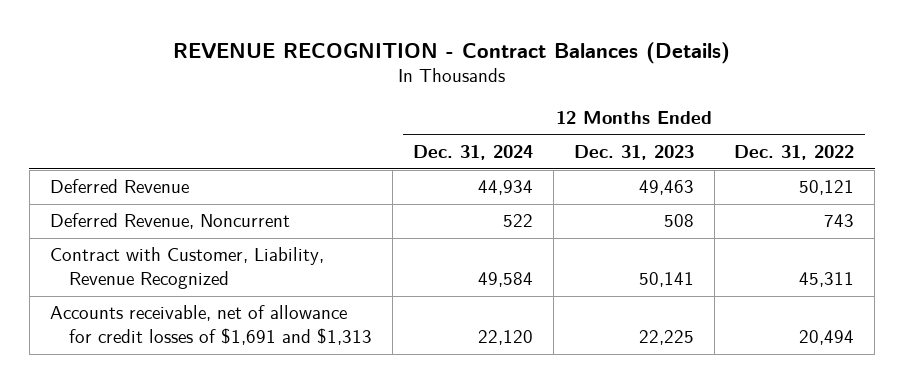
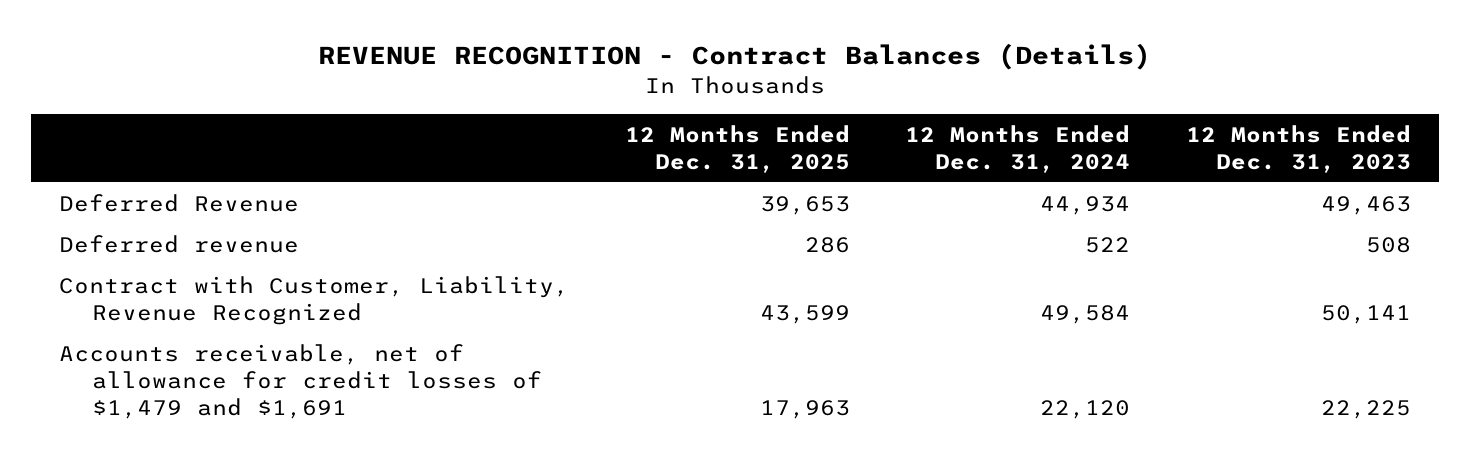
[734,145,855,161] Dec. 31, 2022 -> none
none -> [624,124,850,173] 12 Months Ended Dec. 31, 2025
[49,213,290,230] Deferred Revenue, Noncurrent -> [59,235,300,254] Deferred revenue
[49,305,372,345] Accounts receivable, net of allowance for credit losses of $1,691 and $1,313 -> [59,344,542,419] Accounts receivable, net of allowance for credit losses of $1,479 and $1,691

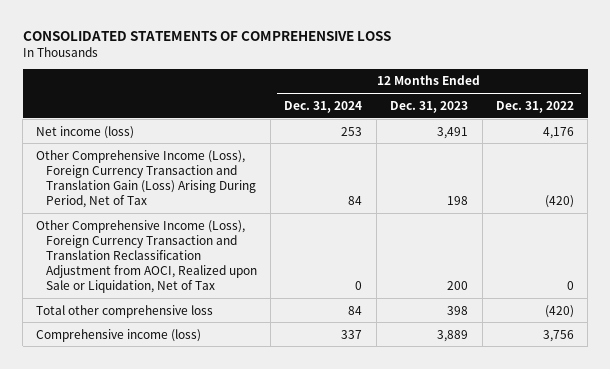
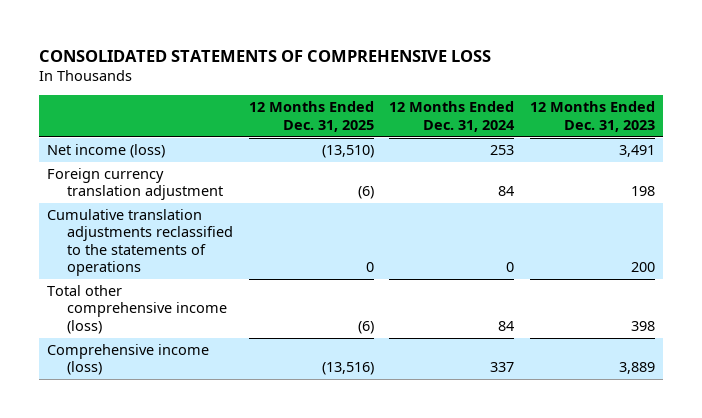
[495,100,574,113] Dec. 31, 2022 -> none
none -> [248,101,374,132] 12 Months Ended Dec. 31, 2025
[36,149,256,208] Other Comprehensive Income (Loss), Foreign Currency Transaction and Translation Gain (Loss) Arising During Period, Net of Tax -> [47,168,224,201] Foreign currency translation adjustment
[36,219,257,294] Other Comprehensive Income (Loss), Foreign Currency Transaction and Translation Reclassification Adjustment from AOCI, Realized upon Sale or Liquidation, Net of Tax -> [47,209,234,276] Cumulative translation adjustments reclassified to the statements of operations
[36,304,214,318] Total other comprehensive loss -> [47,285,228,334] Total other comprehensive income (loss)

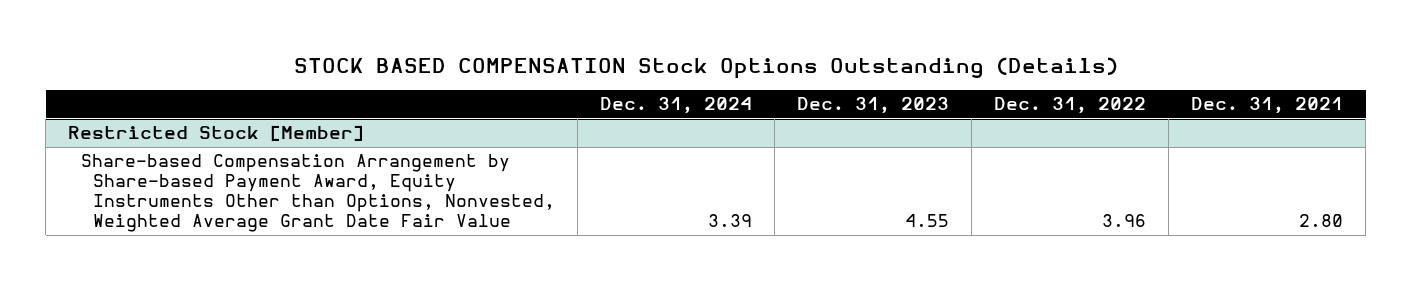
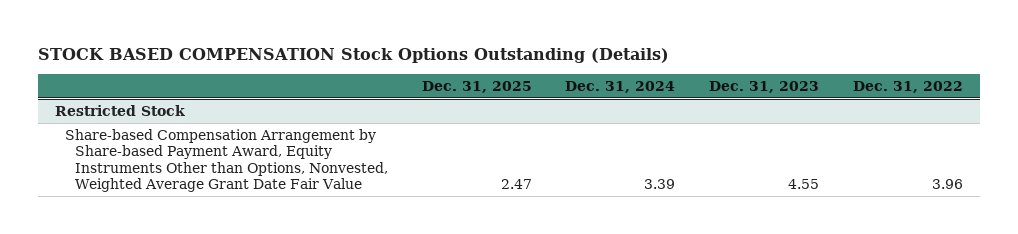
[1191,97,1344,115] Dec. 31, 2021 -> none
none -> [421,81,532,94] Dec. 31, 2025
[68,125,365,142] Restricted Stock [Member] -> [55,104,186,116] Restricted Stock

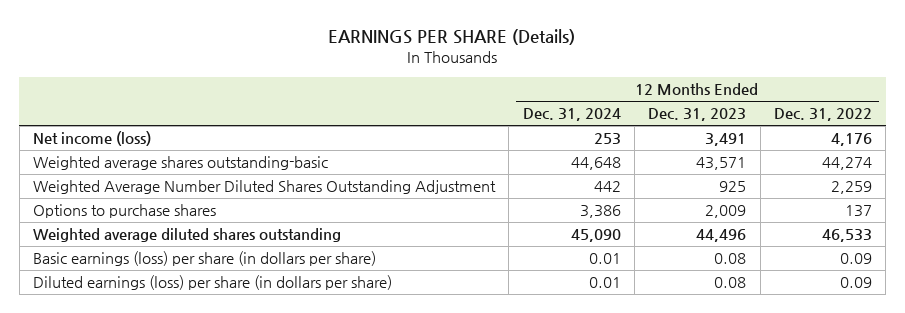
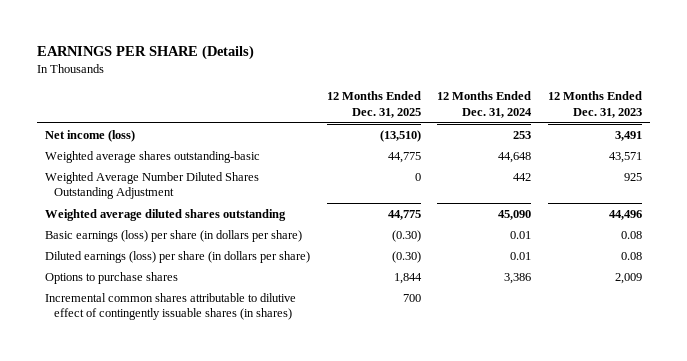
[773,108,872,122] Dec. 31, 2022 -> none
none -> [326,91,421,119] 12 Months Ended Dec. 31, 2025
[33,204,217,219] Options to purchase shares -> [45,271,179,284] Options to purchase shares
none -> [45,292,297,321] Incremental common shares attributable to dilutive effect of contingently issuable shares (in shares)

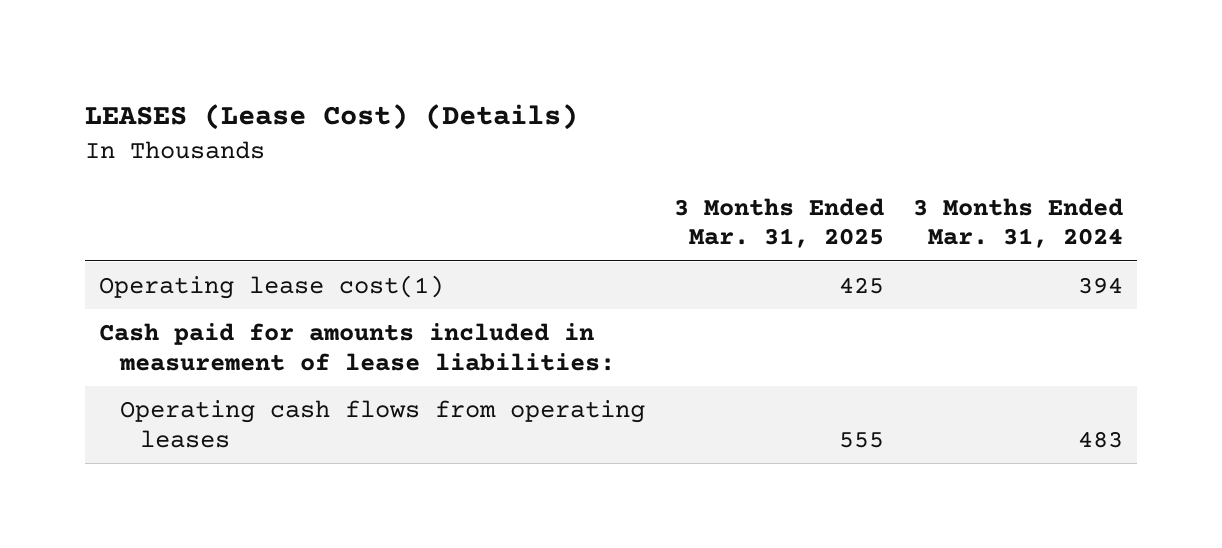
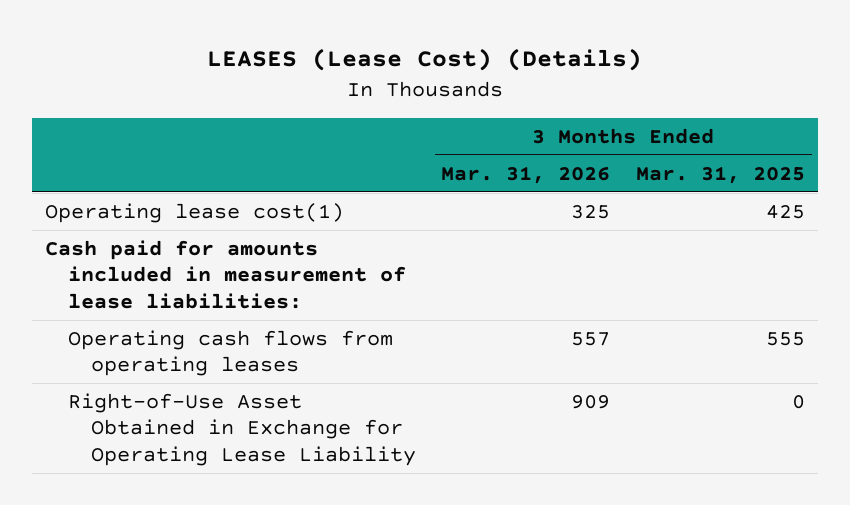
[912,197,1123,249] 3 Months Ended Mar. 31, 2024 -> none
none -> [441,165,611,184] Mar. 31, 2026
none -> [67,392,416,466] Right-of-Use Asset Obtained in Exchange for Operating Lease Liability

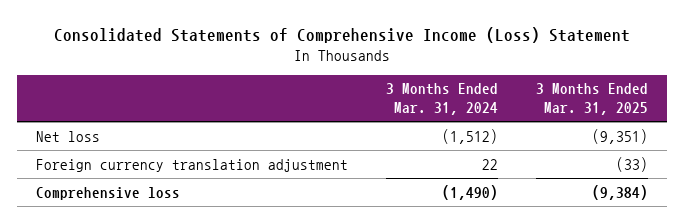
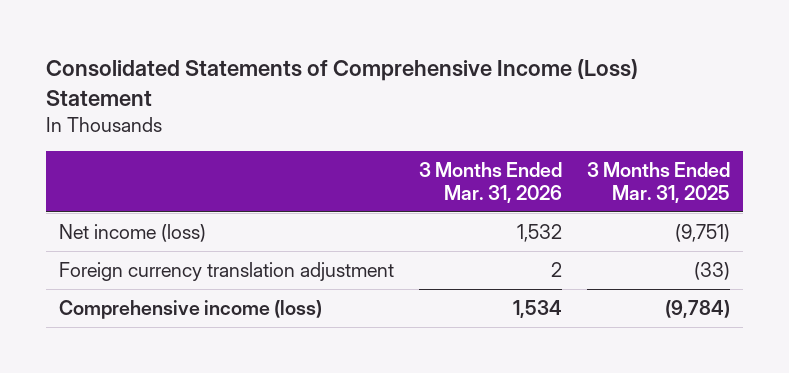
[385,83,498,116] 3 Months Ended Mar. 31, 2024 -> none
none -> [418,162,562,204] 3 Months Ended Mar. 31, 2026
[35,130,100,142] Net loss -> [58,224,206,243] Net income (loss)
[591,128,648,144] (9,351) -> [675,224,731,243] (9,751)
[35,186,180,200] Comprehensive loss -> [58,300,322,320] Comprehensive income (loss)
[591,184,648,200] (9,384) -> [665,300,731,319] (9,784)

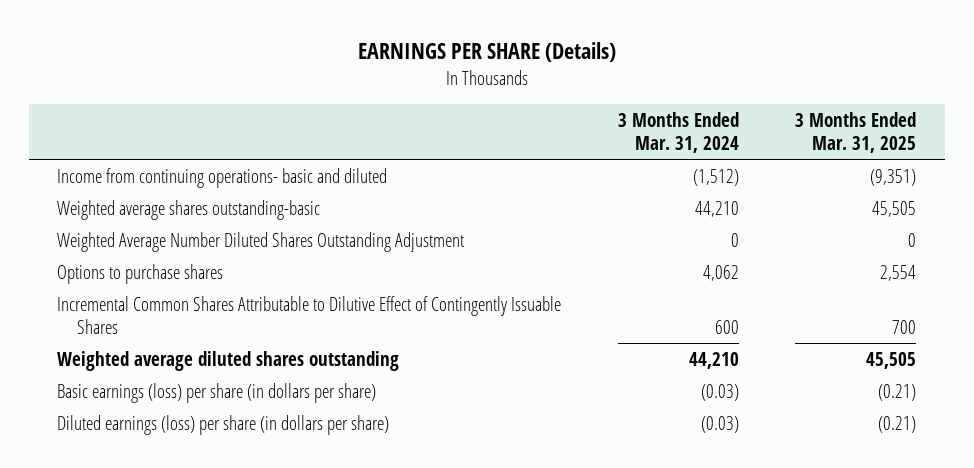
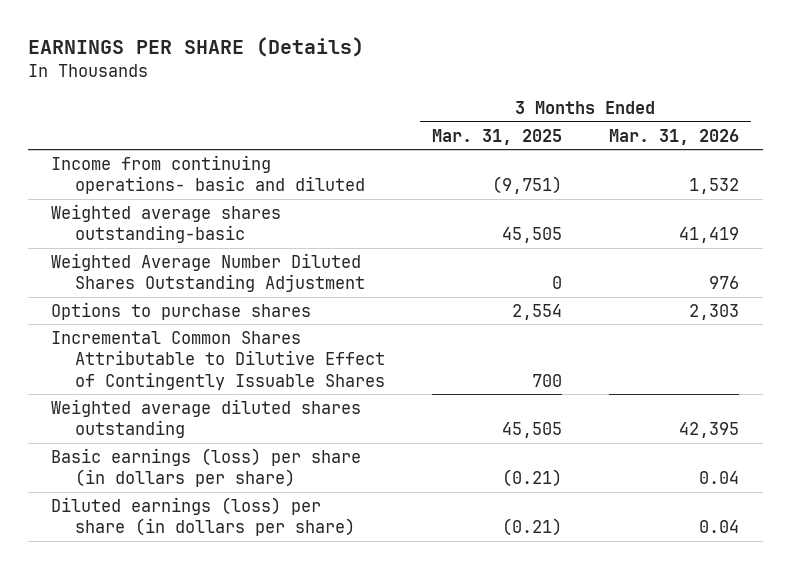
[617,111,739,153] 3 Months Ended Mar. 31, 2024 -> none
none -> [608,128,739,145] Mar. 31, 2026
[870,169,917,187] (9,351) -> [491,176,562,195] (9,751)

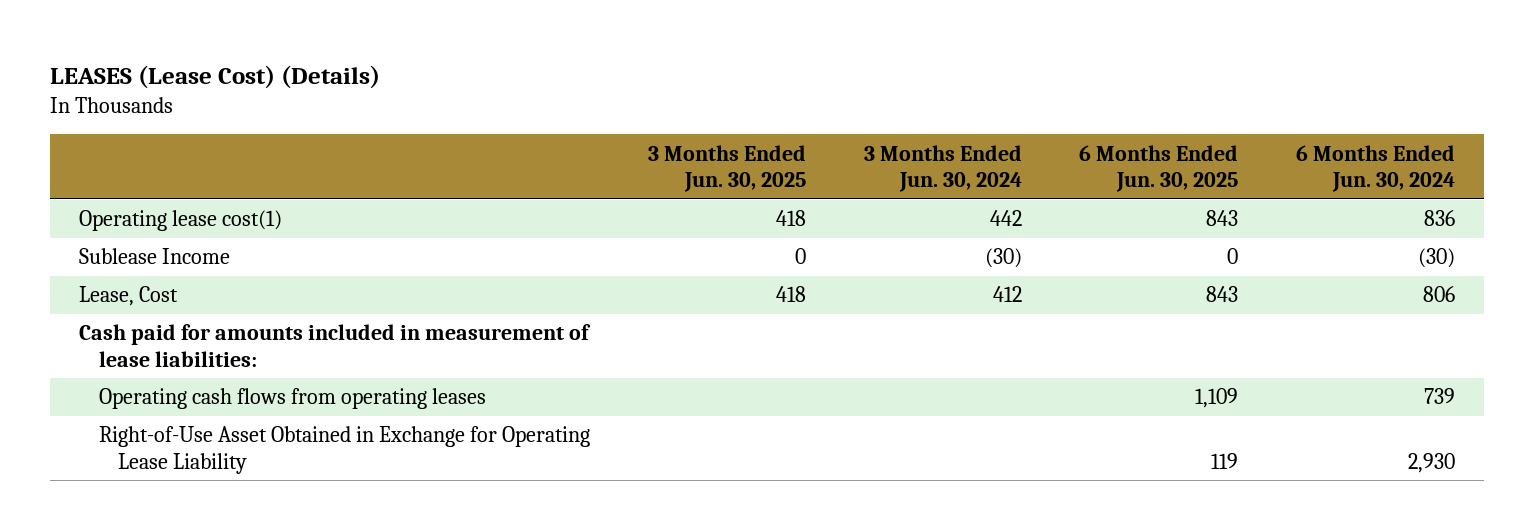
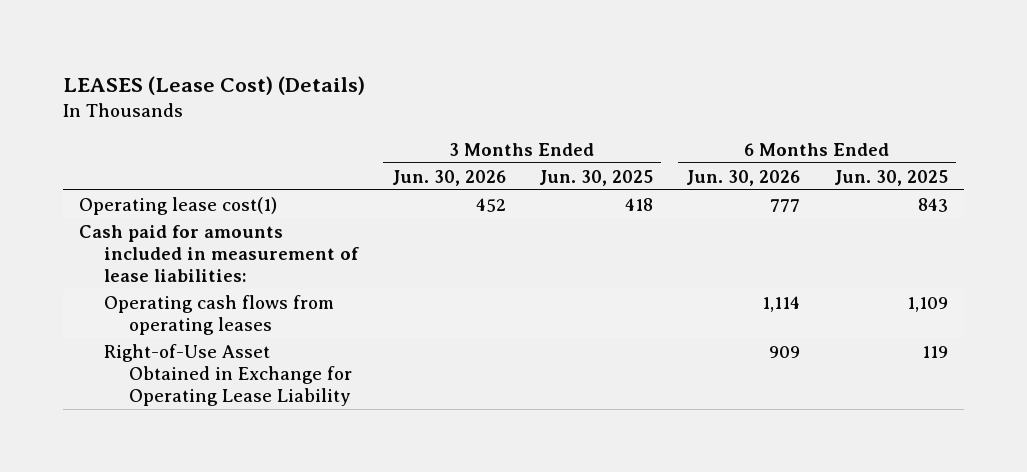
[863,144,1022,192] 3 Months Ended Jun. 30, 2024 -> none
[1296,144,1456,192] 6 Months Ended Jun. 30, 2024 -> none
none -> [391,169,506,186] Jun. 30, 2026
none -> [686,169,801,186] Jun. 30, 2026
[79,248,231,265] Sublease Income -> none
[79,286,179,307] Lease, Cost -> none

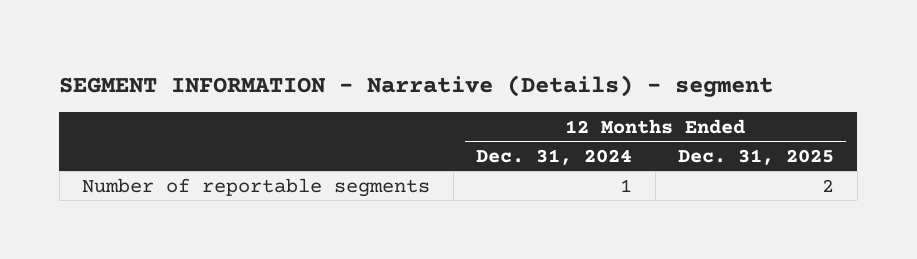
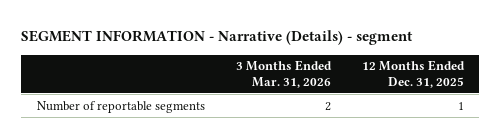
[476,148,633,165] Dec. 31, 2024 -> none
none -> [235,60,332,88] 3 Months Ended Mar. 31, 2026
[822,178,835,192] 2 -> [457,101,464,110] 1

